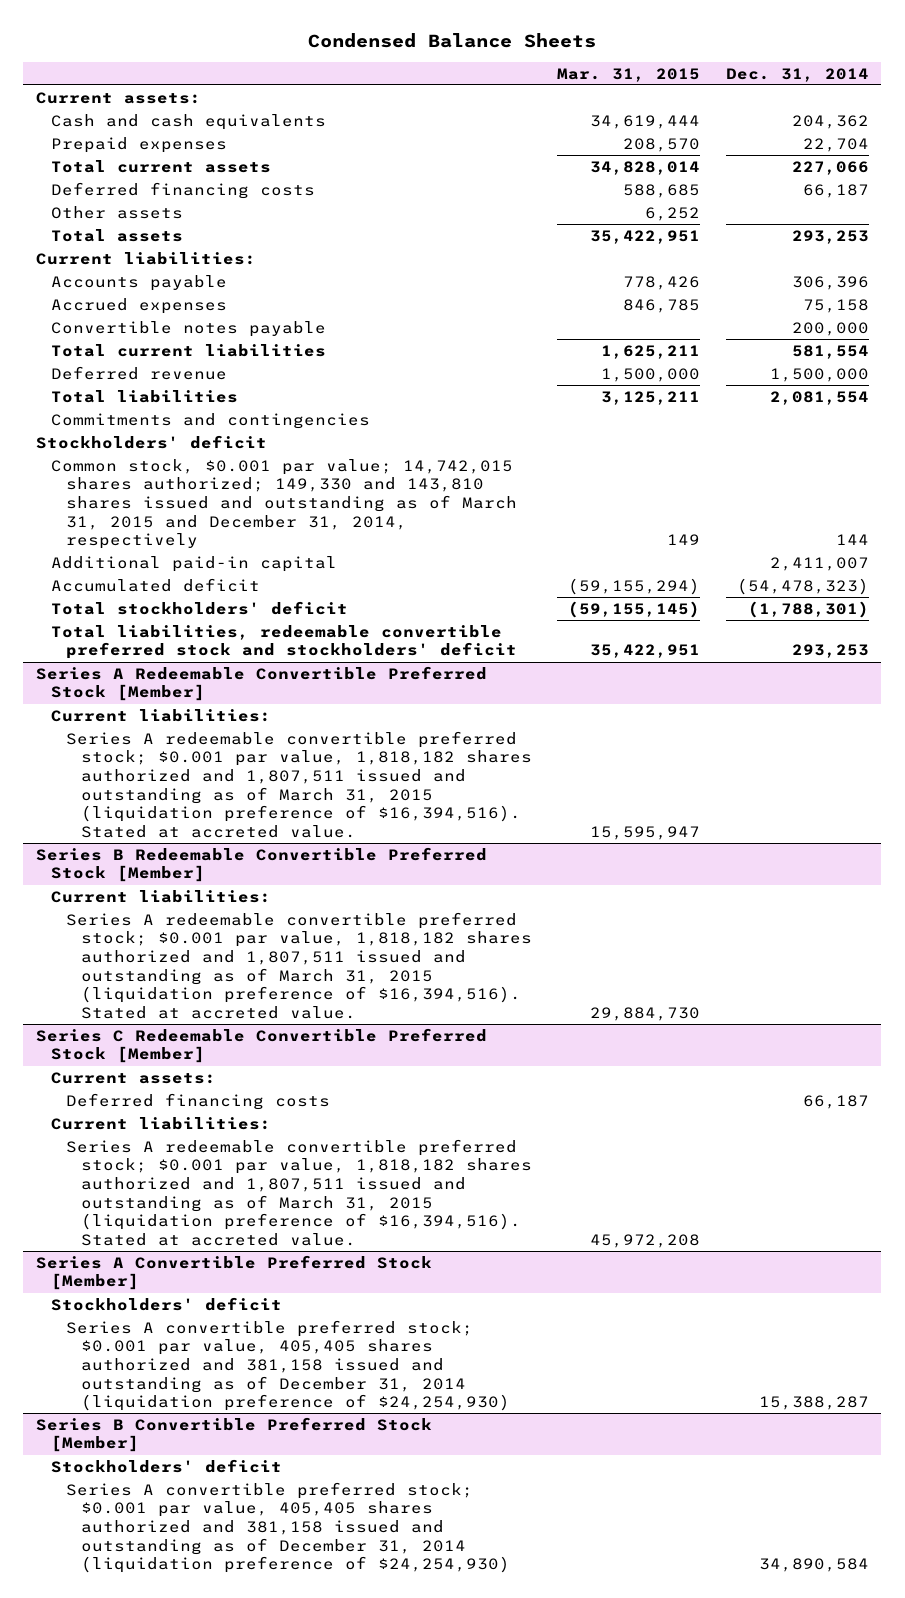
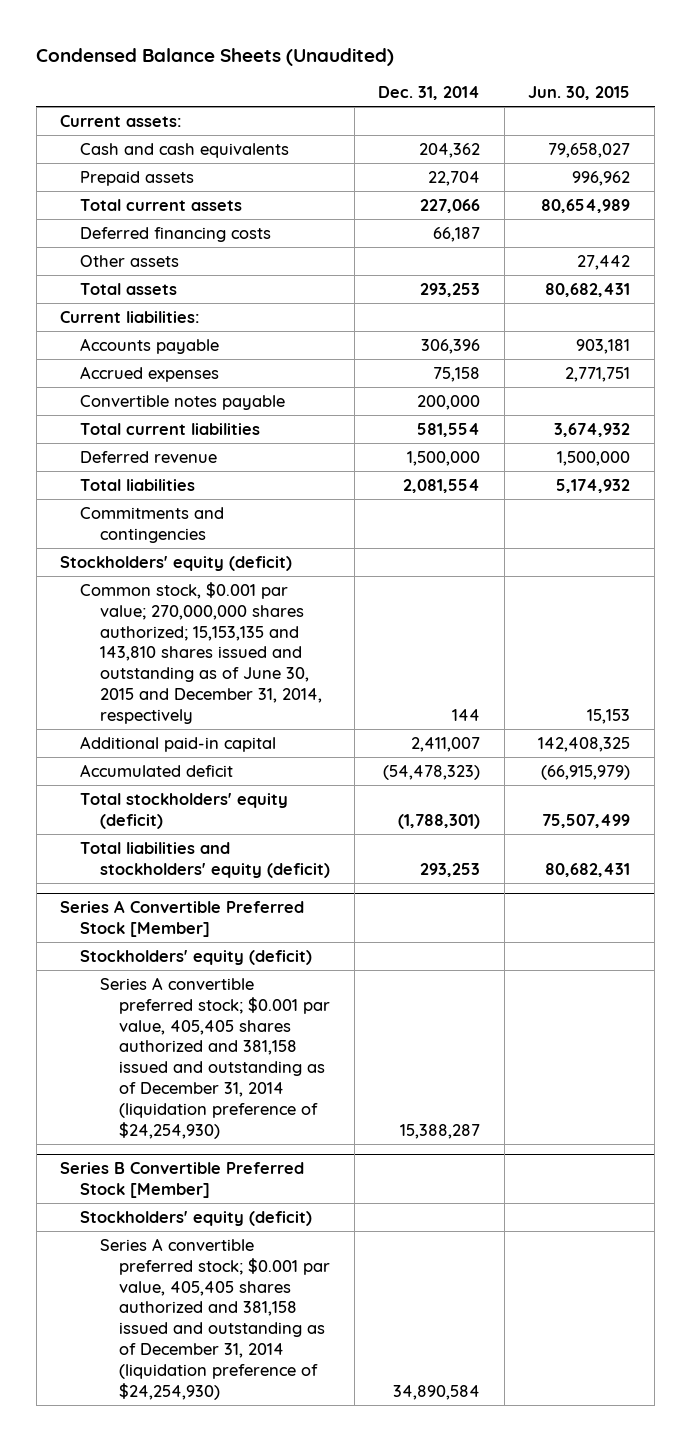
[308,32,597,48] Condensed Balance Sheets -> [36,47,395,66] Condensed Balance Sheets (Unaudited)
[557,67,701,82] Mar. 31, 2015 -> none
none -> [528,86,631,101] Jun. 30, 2015
[50,136,227,153] Prepaid expenses -> [80,170,195,186] Prepaid assets
[35,434,267,449] Stockholders' deficit -> [60,555,293,571] Stockholders' equity (deficit)
[50,458,518,550] Common stock, $0.001 par value; 14,742,015 shares authorized; 149,330 and 143,810 shares issued and outstanding as of March 31, 2015 and December 31, 2014, respectively -> [80,581,322,725] Common stock, $0.001 par value; 270,000,000 shares authorized; 15,153,135 and 143,810 shares issued and outstanding as of June 30, 2015 and December 31, 2014, respectively
[35,665,487,702] Series A Redeemable Convertible Preferred Stock [Member] -> none
[50,708,271,722] Current liabilities: -> none
[66,730,533,838] Series A redeemable convertible preferred stock; $0.001 par value, 1,818,182 shares authorized and 1,807,511 issued and outstanding as of March 31, 2015 (liquidation preference of $16,394,516). Stated at accreted value. -> none
[35,846,487,883] Series B Redeemable Convertible Preferred Stock [Member] -> none
[50,889,271,903] Current liabilities: -> none
[66,911,533,1019] Series A redeemable convertible preferred stock; $0.001 par value, 1,818,182 shares authorized and 1,807,511 issued and outstanding as of March 31, 2015 (liquidation preference of $16,394,516). Stated at accreted value. -> none
[35,1027,487,1064] Series C Redeemable Convertible Preferred Stock [Member] -> none
[50,1071,216,1084] Current assets: -> none
[66,1092,331,1110] Deferred financing costs -> none
[50,1116,271,1130] Current liabilities: -> none
[66,1138,533,1246] Series A redeemable convertible preferred stock; $0.001 par value, 1,818,182 shares authorized and 1,807,511 issued and outstanding as of March 31, 2015 (liquidation preference of $16,394,516). Stated at accreted value. -> none
[50,600,348,615] Total stockholders' deficit -> [80,792,289,829] Total stockholders' equity (deficit)
[50,624,518,660] Total liabilities, redeemable convertible preferred stock and stockholders' deficit -> [80,841,330,878] Total liabilities and stockholders' equity (deficit)
[50,1296,282,1311] Stockholders' deficit -> [80,949,313,965] Stockholders' equity (deficit)
[50,1458,282,1473] Stockholders' deficit -> [80,1210,313,1226] Stockholders' equity (deficit)

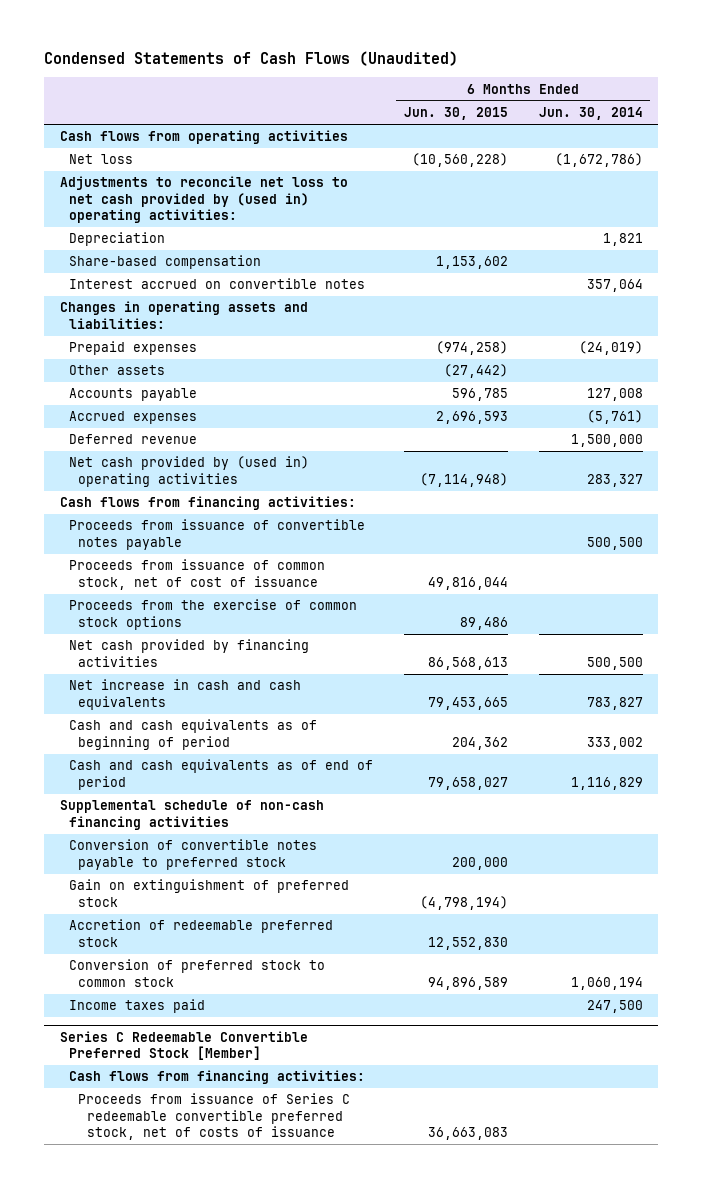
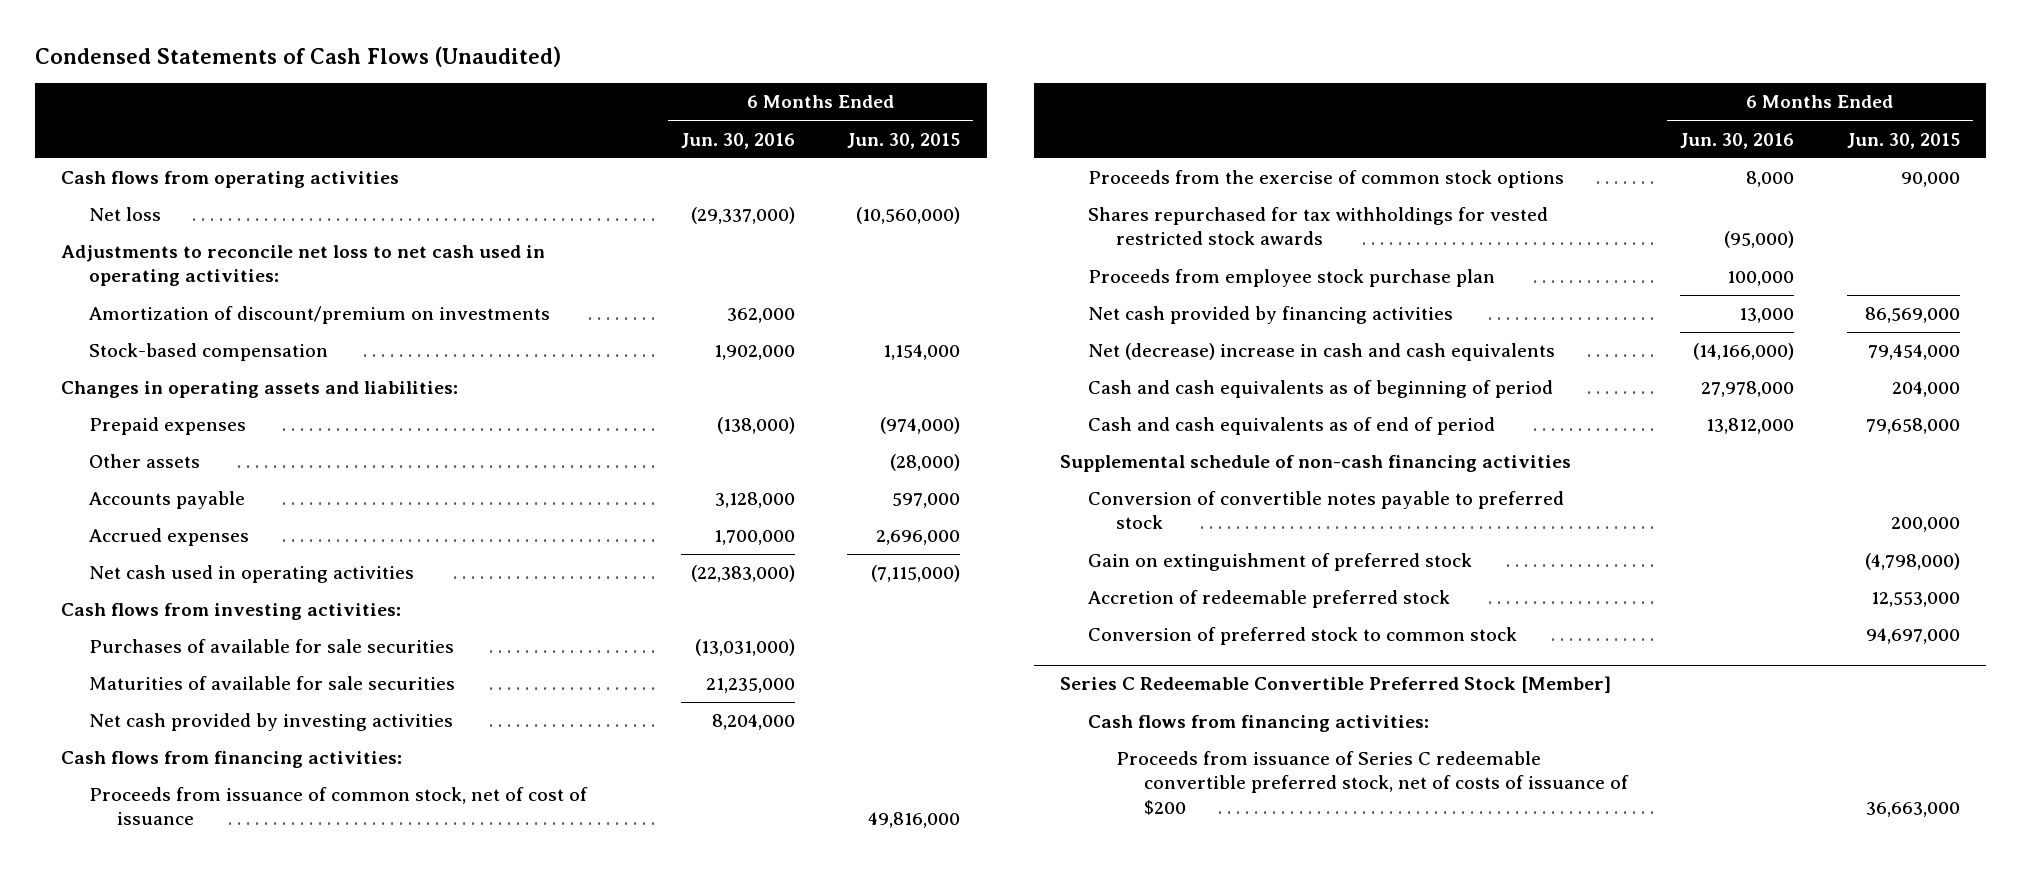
[538,107,643,121] Jun. 30, 2014 -> none
none -> [681,132,796,149] Jun. 30, 2016
[68,232,165,247] Depreciation -> none
[68,278,365,290] Interest accrued on convertible notes -> none
[411,153,508,168] (10,560,228) -> [856,207,961,225] (10,560,000)
[59,176,348,223] Adjustments to reconcile net loss to net cash provided by (used in) operating activities: -> [60,245,545,287] Adjustments to reconcile net loss to net cash used in operating activities:
none -> [88,306,550,325] Amortization of discount/premium on investments
[68,255,261,270] Share-based compensation -> [88,343,328,362] Stock-based compensation
[435,256,508,270] 1,153,602 -> [883,344,961,361] 1,154,000
[68,434,197,445] Deferred revenue -> none
[435,341,508,356] (974,258) -> [880,417,961,435] (974,000)
[443,364,508,379] (27,442) -> [890,454,961,472] (28,000)
[451,388,508,402] 596,785 -> [892,493,961,509] 597,000
[435,411,508,425] 2,696,593 -> [876,530,961,546] 2,696,000
[68,456,309,487] Net cash provided by (used in) operating activities -> [88,565,414,584] Net cash used in operating activities
[419,472,508,487] (7,114,948) -> [871,565,961,583] (7,115,000)
none -> [60,603,401,621] Cash flows from investing activities:
none -> [88,639,454,654] Purchases of available for sale securities
none -> [88,676,455,691] Maturities of available for sale securities
none -> [88,713,453,732] Net cash provided by investing activities
[68,519,365,550] Proceeds from issuance of convertible notes payable -> none
[427,576,508,590] 49,816,044 -> [868,812,961,829] 49,816,000
[459,616,508,630] 89,486 -> [1900,172,1960,188] 90,000
none -> [1088,207,1549,246] Shares repurchased for tax withholdings for vested restricted stock awards
none -> [1088,269,1496,288] Proceeds from employee stock purchase plan
[427,656,508,670] 86,568,613 -> [1864,307,1960,324] 86,569,000
[68,679,301,710] Net increase in cash and cash equivalents -> [1088,343,1556,362] Net (decrease) increase in cash and cash equivalents
[427,696,508,710] 79,453,665 -> [1867,344,1960,361] 79,454,000
[451,736,508,750] 204,362 -> [1891,381,1960,398] 204,000
[427,776,508,790] 79,658,027 -> [1865,418,1960,435] 79,658,000
[68,999,205,1014] Income taxes paid -> none
[419,895,508,910] (4,798,194) -> [1864,553,1960,571] (4,798,000)
[427,936,508,950] 12,552,830 -> [1870,592,1960,608] 12,553,000
[427,976,508,990] 94,896,589 -> [1865,628,1960,645] 94,697,000
[78,1093,351,1140] Proceeds from issuance of Series C redeemable convertible preferred stock, net of costs of issuance -> [1116,751,1630,815] Proceeds from issuance of Series C redeemable convertible preferred stock, net of costs of issuance of $200
[427,1126,508,1140] 36,663,083 -> [1865,801,1960,817] 36,663,000

